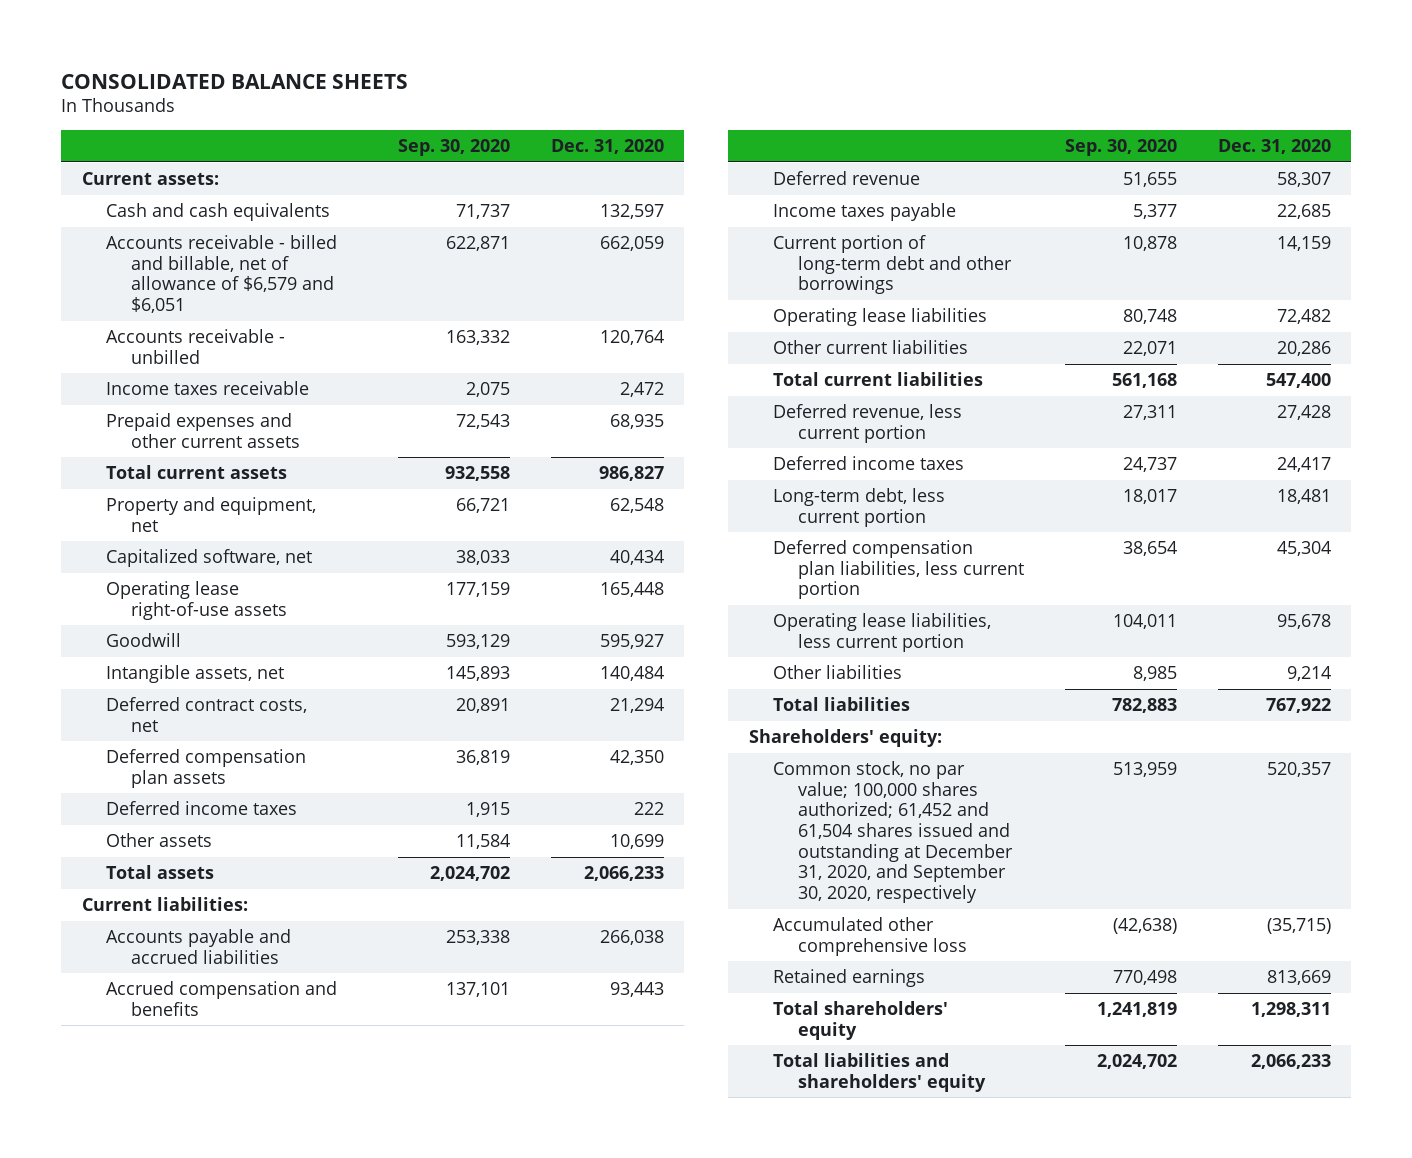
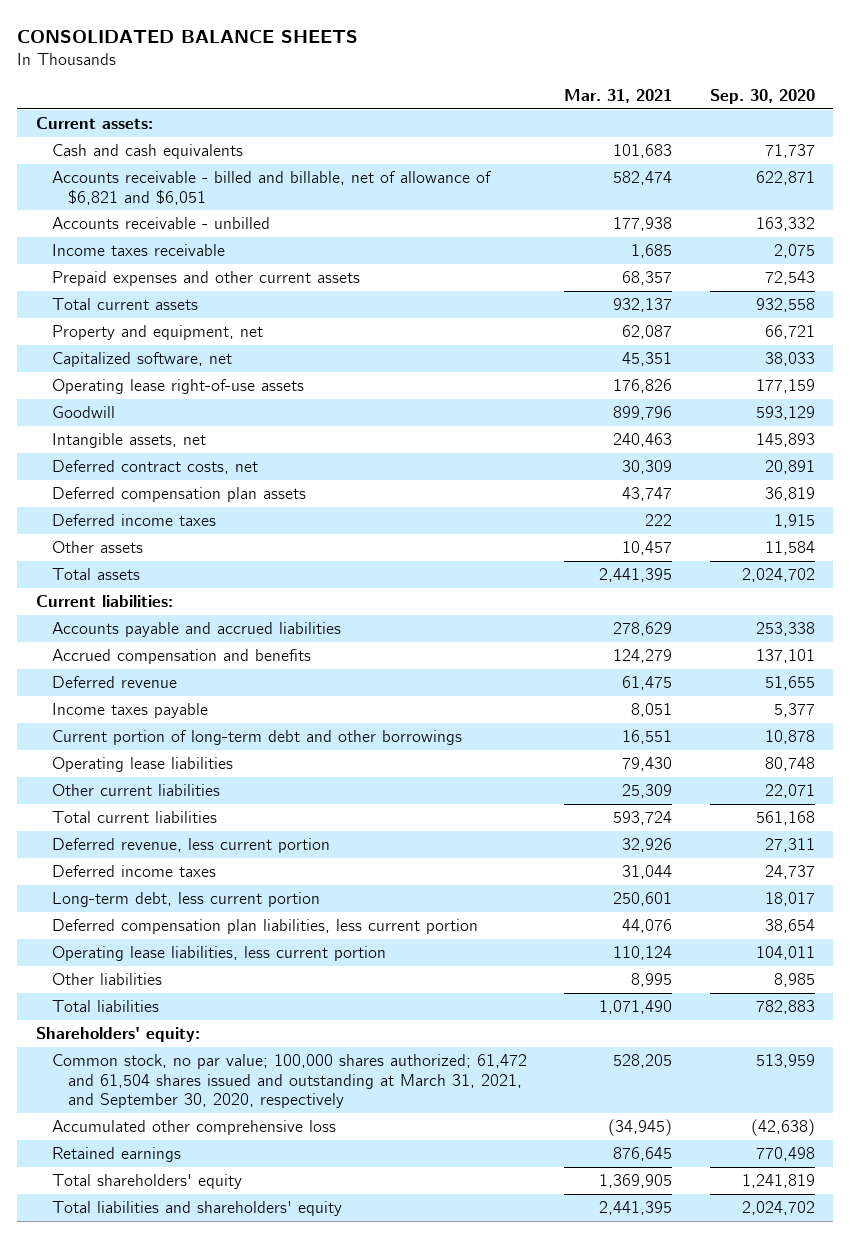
[550,139,664,155] Dec. 31, 2020 -> none
none -> [564,89,673,104] Mar. 31, 2021
[106,235,338,314] Accounts receivable - billed and billable, net of allowance of $6,579 and $6,051 -> [51,171,492,205] Accounts receivable - billed and billable, net of allowance of $6,821 and $6,051
[773,761,1013,904] Common stock, no par value; 100,000 shares authorized; 61,452 and 61,504 shares issued and outstanding at December 31, 2020, and September 30, 2020, respectively -> [51,1054,527,1109] Common stock, no par value; 100,000 shares authorized; 61,472 and 61,504 shares issued and outstanding at March 31, 2021, and September 30, 2020, respectively

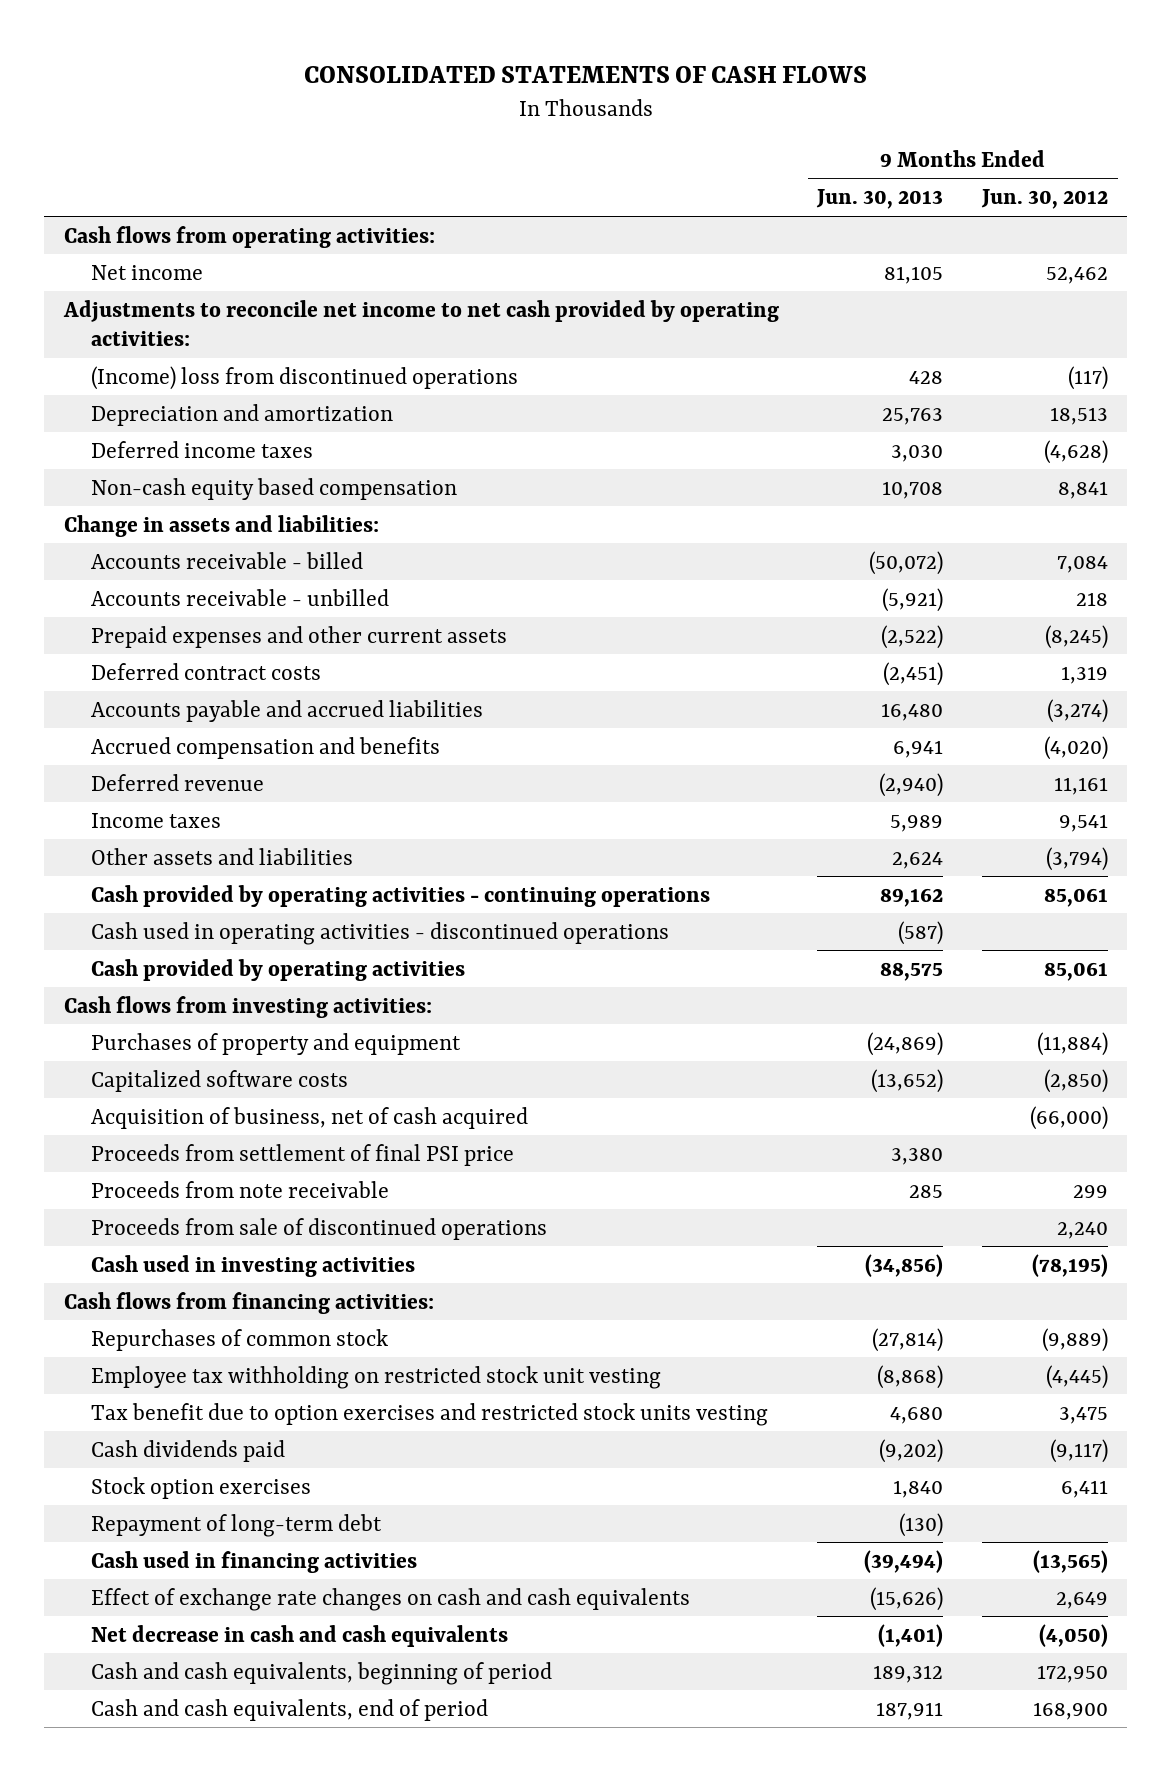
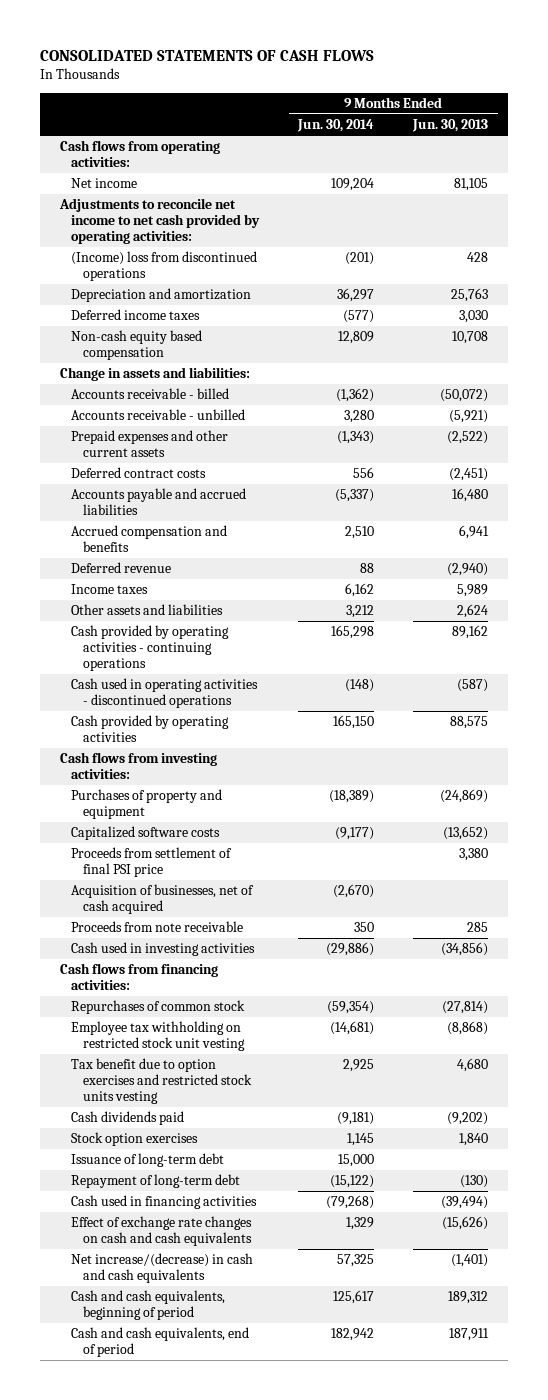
[980,189,1108,210] Jun. 30, 2012 -> none
none -> [297,119,375,133] Jun. 30, 2014
[90,1106,528,1129] Acquisition of business, net of cash acquired -> none
none -> [71,884,255,915] Acquisition of businesses, net of cash acquired
[90,1217,547,1240] Proceeds from sale of discontinued operations -> none
none -> [71,1153,225,1168] Issuance of long-term debt
[90,1624,508,1647] Net decrease in cash and cash equivalents -> [71,1253,254,1284] Net increase/(decrease) in cash and cash equivalents

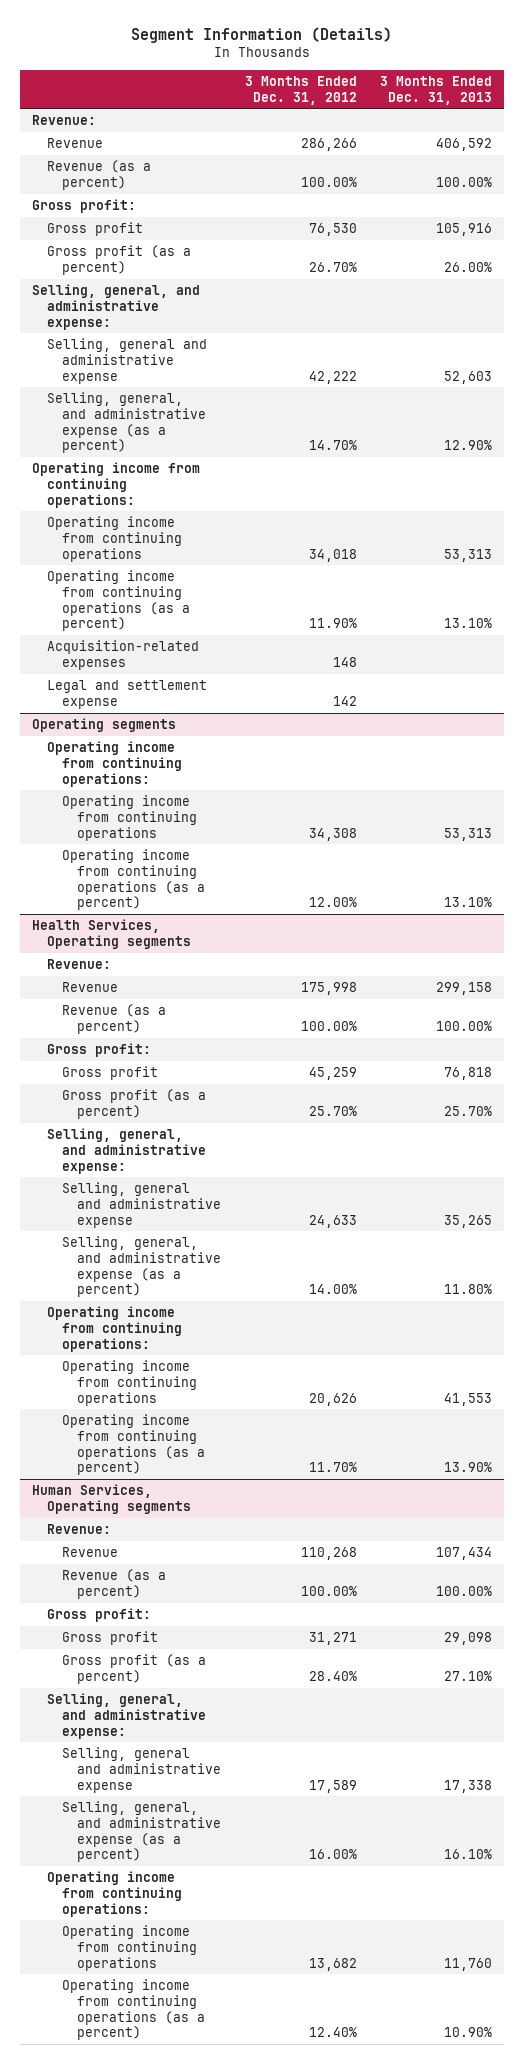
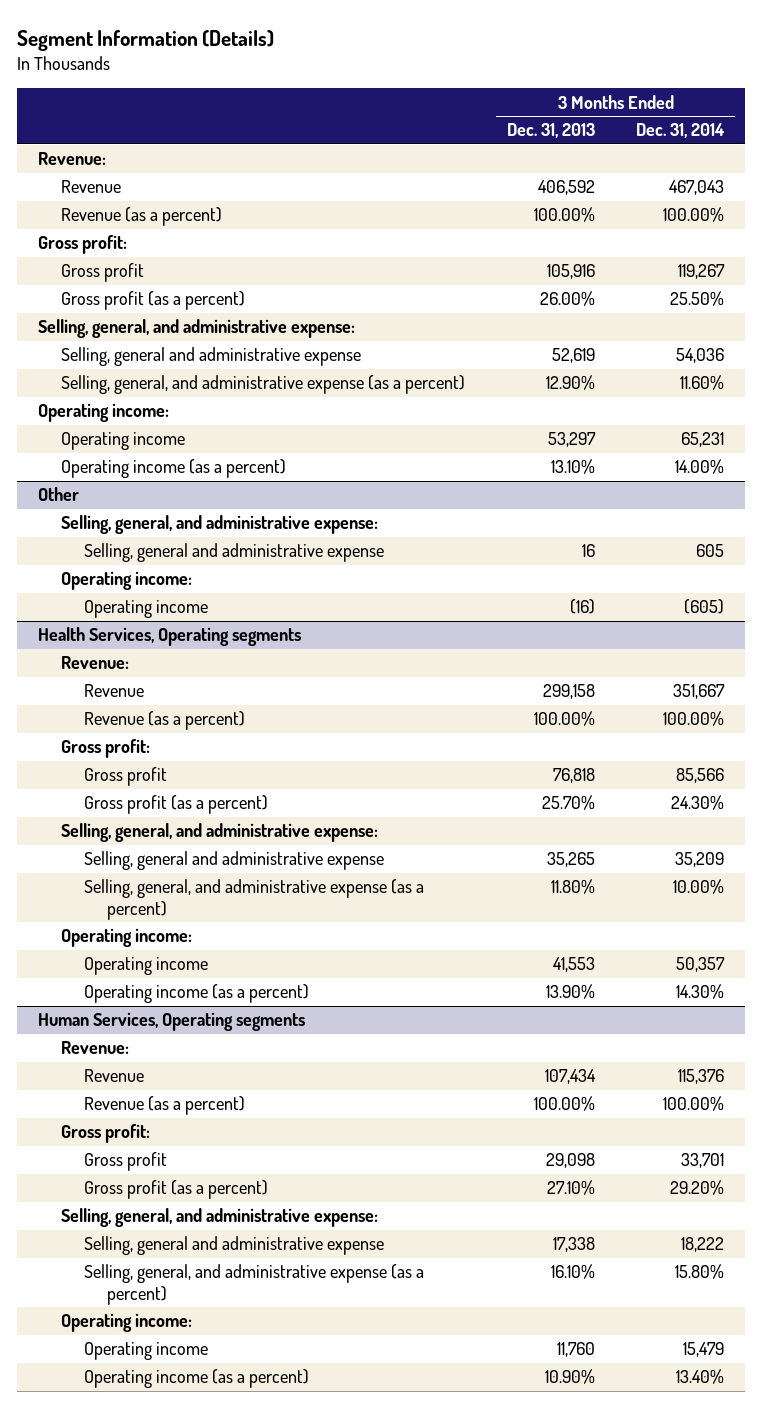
[244,75,357,105] 3 Months Ended Dec. 31, 2012 -> none
none -> [636,123,726,139] Dec. 31, 2014
[443,370,492,384] 52,603 -> [551,348,595,364] 52,619
[46,640,199,670] Acquisition-related expenses -> none
[46,680,207,709] Legal and settlement expense -> none
[31,718,176,733] Operating segments -> none
[62,849,206,911] Operating income from continuing operations (as a percent) -> none
[31,462,200,508] Operating income from continuing operations: -> [38,403,170,423] Operating income:
[46,516,183,562] Operating income from continuing operations -> [61,432,186,451] Operating income
[443,548,492,562] 53,313 -> [547,432,596,448] 53,297
[46,570,191,632] Operating income from continuing operations (as a percent) -> [61,459,287,479] Operating income (as a percent)
none -> [38,487,80,502] Other
none -> [61,515,379,535] Selling, general, and administrative expense:
none -> [84,543,385,563] Selling, general and administrative expense
[46,741,183,787] Operating income from continuing operations: -> [61,571,193,591] Operating income:
[62,795,198,841] Operating income from continuing operations -> [84,600,209,619] Operating income
[443,827,492,841] 53,313 -> [569,599,595,615] (16)
[46,1306,183,1352] Operating income from continuing operations: -> [61,928,193,948] Operating income:
[62,1360,198,1406] Operating income from continuing operations -> [84,957,209,976] Operating income
[62,1414,206,1476] Operating income from continuing operations (as a percent) -> [84,984,310,1004] Operating income (as a percent)
[46,1871,183,1917] Operating income from continuing operations: -> [61,1313,193,1333] Operating income:
[62,1925,198,1971] Operating income from continuing operations -> [84,1342,209,1361] Operating income
[62,1979,206,2041] Operating income from continuing operations (as a percent) -> [84,1369,310,1389] Operating income (as a percent)

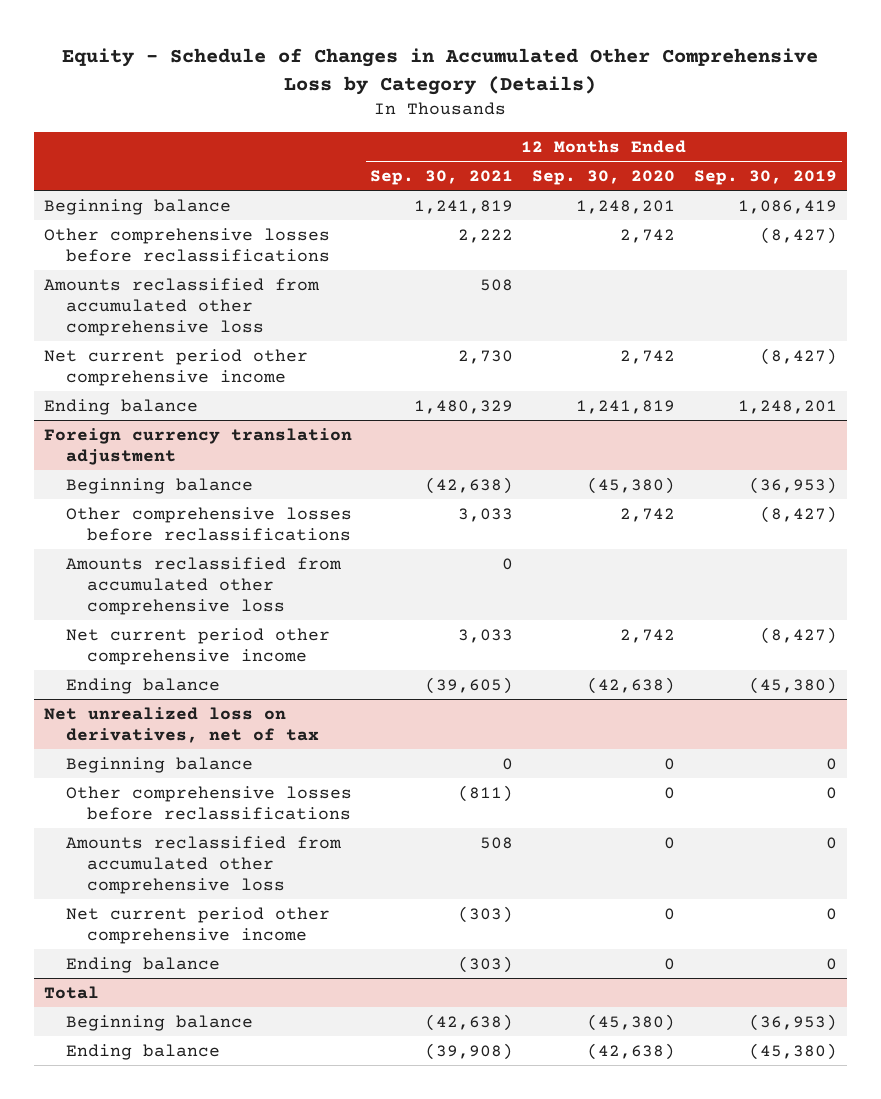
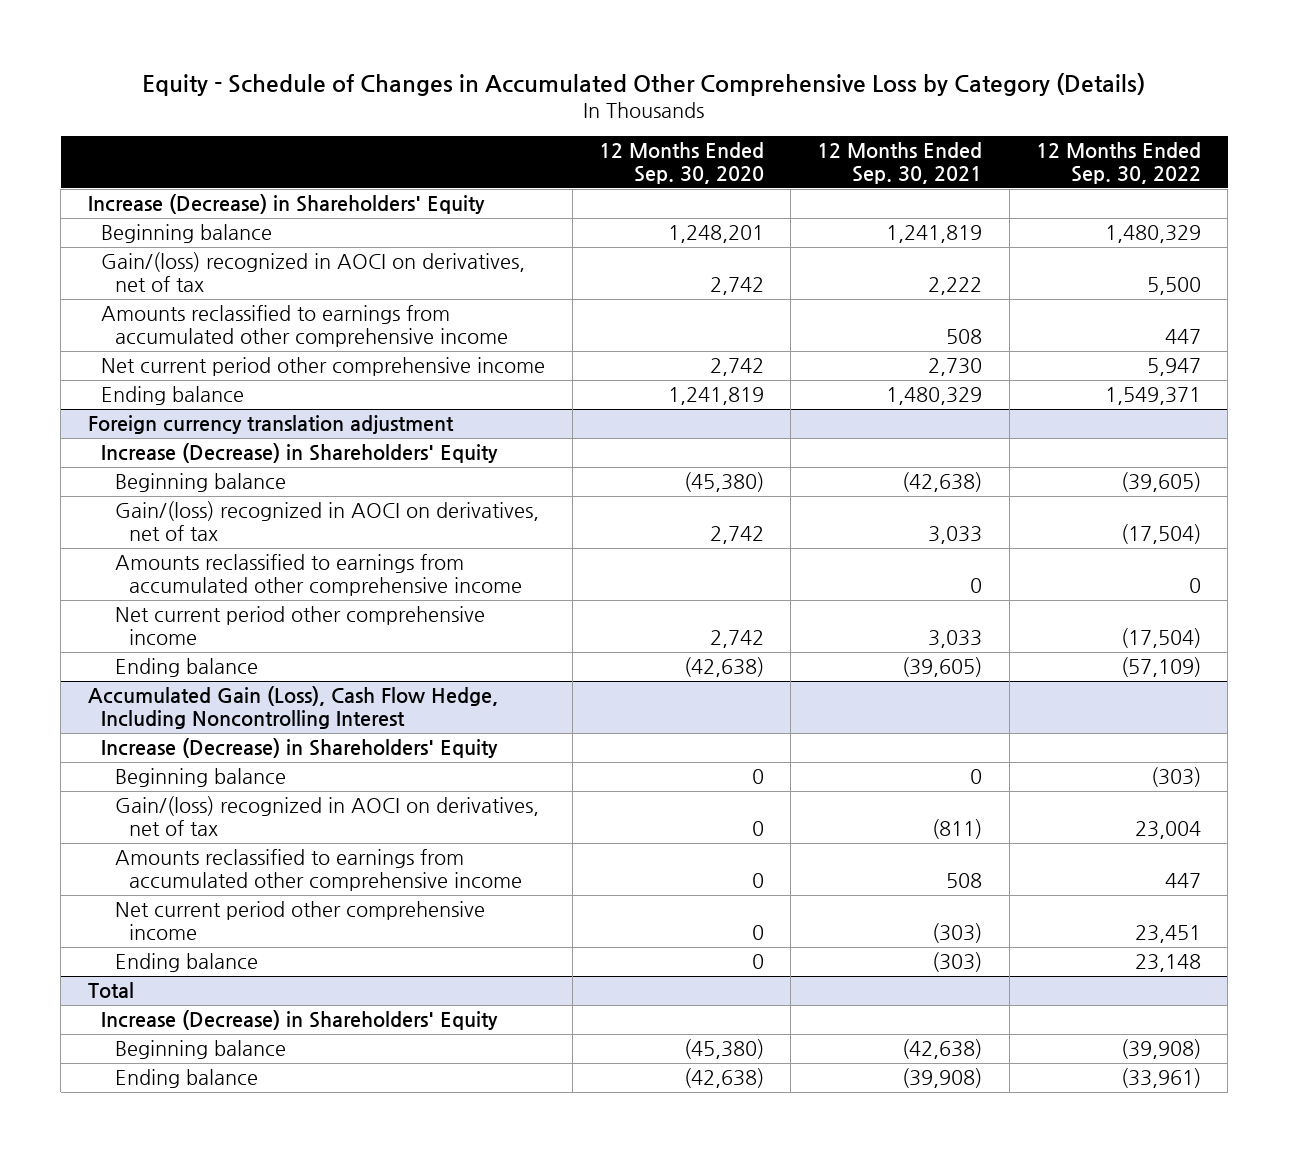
[694,169,838,185] Sep. 30, 2019 -> none
none -> [1035,142,1201,185] 12 Months Ended Sep. 30, 2022
none -> [87,194,485,215] Increase (Decrease) in Shareholders' Equity
[43,227,330,262] Other comprehensive losses before reclassifications -> [101,252,526,293] Gain/(loss) recognized in AOCI on derivatives, net of tax
[43,277,320,337] Amounts reclassified from accumulated other comprehensive loss -> [101,305,509,348] Amounts reclassified to earnings from accumulated other comprehensive income
none -> [101,443,499,464] Increase (Decrease) in Shareholders' Equity
[65,506,352,541] Other comprehensive losses before reclassifications -> [115,501,540,542] Gain/(loss) recognized in AOCI on derivatives, net of tax
[65,556,342,616] Amounts reclassified from accumulated other comprehensive loss -> [115,554,522,597] Amounts reclassified to earnings from accumulated other comprehensive income
[43,706,319,743] Net unrealized loss on derivatives, net of tax -> [87,686,498,730] Accumulated Gain (Loss), Cash Flow Hedge, Including Noncontrolling Interest
none -> [101,738,499,759] Increase (Decrease) in Shareholders' Equity
[65,785,352,820] Other comprehensive losses before reclassifications -> [115,796,540,837] Gain/(loss) recognized in AOCI on derivatives, net of tax
[65,835,342,895] Amounts reclassified from accumulated other comprehensive loss -> [115,849,522,892] Amounts reclassified to earnings from accumulated other comprehensive income
none -> [101,1010,499,1031] Increase (Decrease) in Shareholders' Equity

